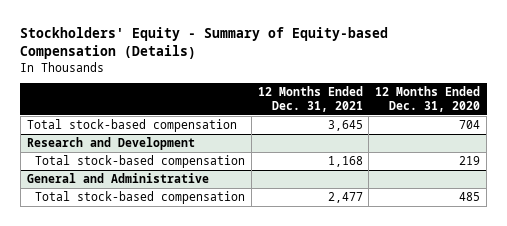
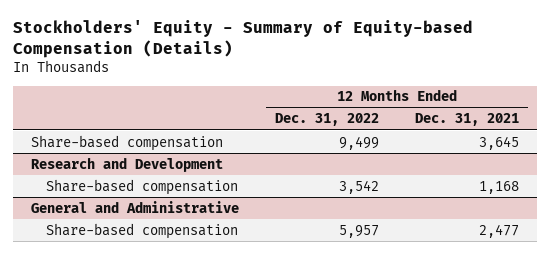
[375,86,481,112] 12 Months Ended Dec. 31, 2020 -> none
none -> [274,113,379,127] Dec. 31, 2022
[26,119,237,133] Total stock-based compensation -> [30,134,223,151] Share-based compensation
[34,155,245,169] Total stock-based compensation -> [45,178,238,195] Share-based compensation
[34,191,245,205] Total stock-based compensation -> [45,222,238,239] Share-based compensation

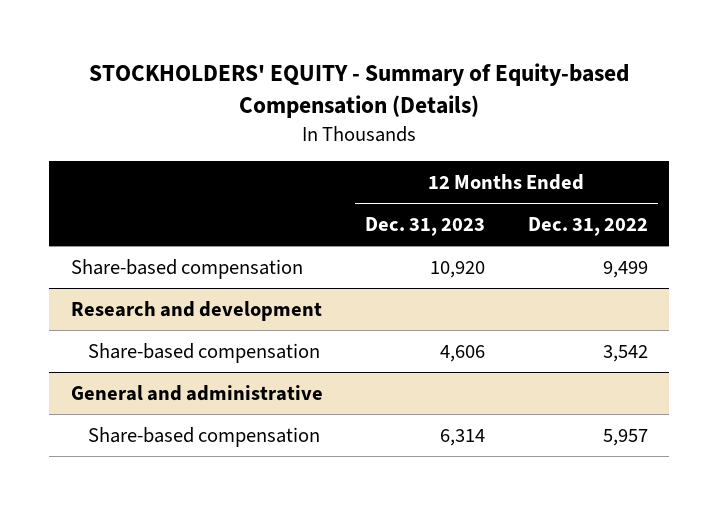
[12,20,473,59] Stockholders' Equity - Summary of Equity-based Compensation (Details) -> [89,63,630,119] STOCKHOLDERS' EQUITY - Summary of Equity-based Compensation (Details)
[415,113,520,127] Dec. 31, 2021 -> none
none -> [365,217,486,237] Dec. 31, 2023
[30,156,223,172] Research and Development -> [70,300,322,321] Research and development
[30,200,239,213] General and Administrative -> [70,384,323,401] General and administrative

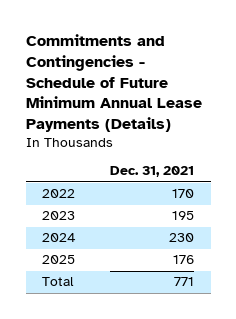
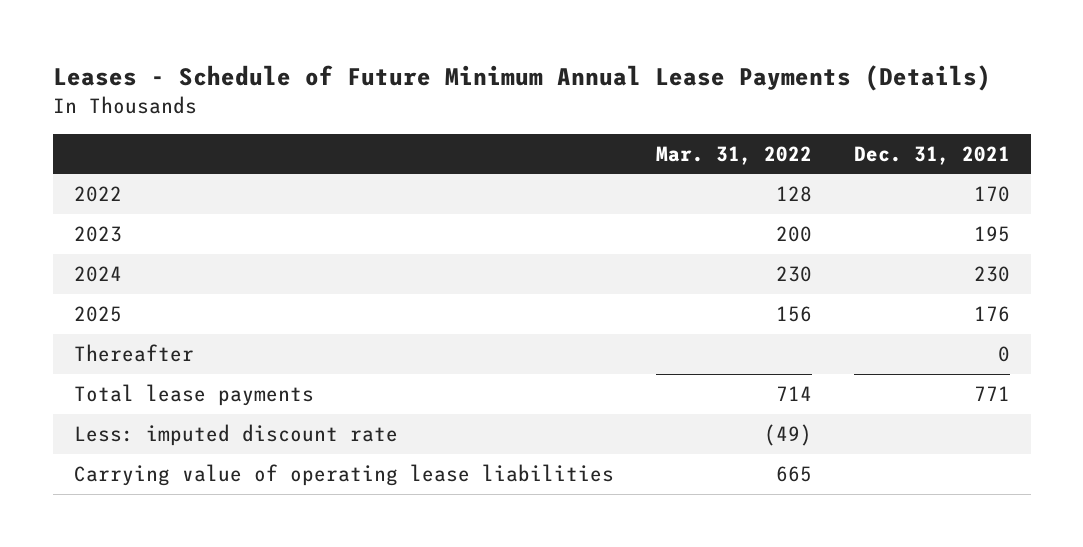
[25,34,202,132] Commitments and Contingencies - Schedule of Future Minimum Annual Lease Payments (Details) -> [52,64,991,91] Leases - Schedule of Future Minimum Annual Lease Payments (Details)
none -> [655,145,812,165] Mar. 31, 2022
none -> [73,344,194,363] Thereafter
[42,277,75,287] Total -> [73,384,314,407] Total lease payments
none -> [73,424,398,447] Less: imputed discount rate
none -> [73,464,614,487] Carrying value of operating lease liabilities

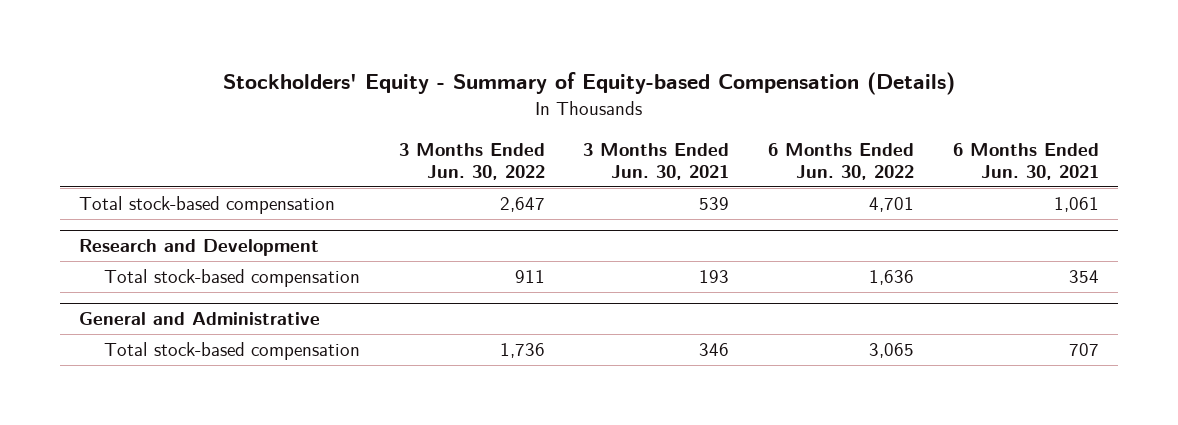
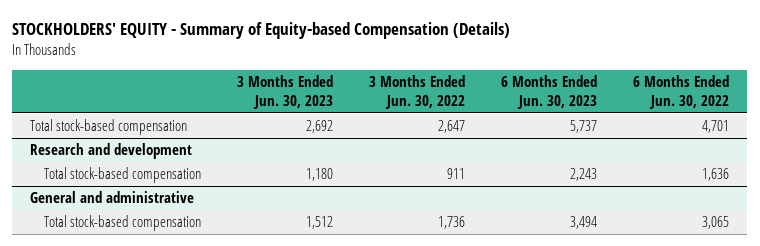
[223,72,956,96] Stockholders' Equity - Summary of Equity-based Compensation (Details) -> [12,22,511,40] STOCKHOLDERS' EQUITY - Summary of Equity-based Compensation (Details)
[583,142,730,181] 3 Months Ended Jun. 30, 2021 -> none
[953,142,1100,181] 6 Months Ended Jun. 30, 2021 -> none
none -> [237,75,334,110] 3 Months Ended Jun. 30, 2023
none -> [501,75,598,110] 6 Months Ended Jun. 30, 2023
[79,239,320,257] Research and Development -> [30,143,193,160] Research and development
[79,312,321,326] General and Administrative -> [30,191,195,204] General and administrative

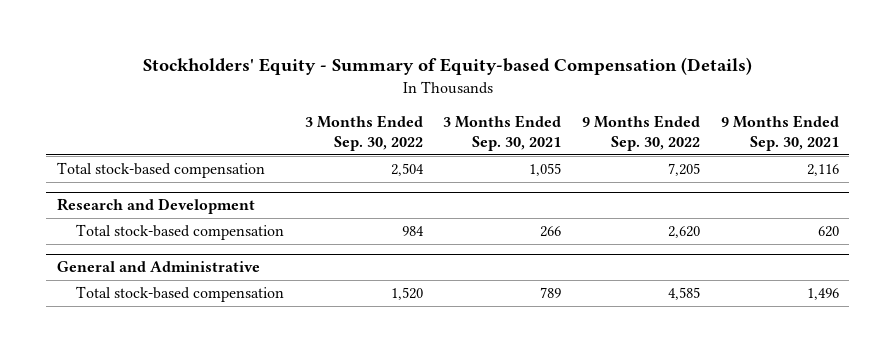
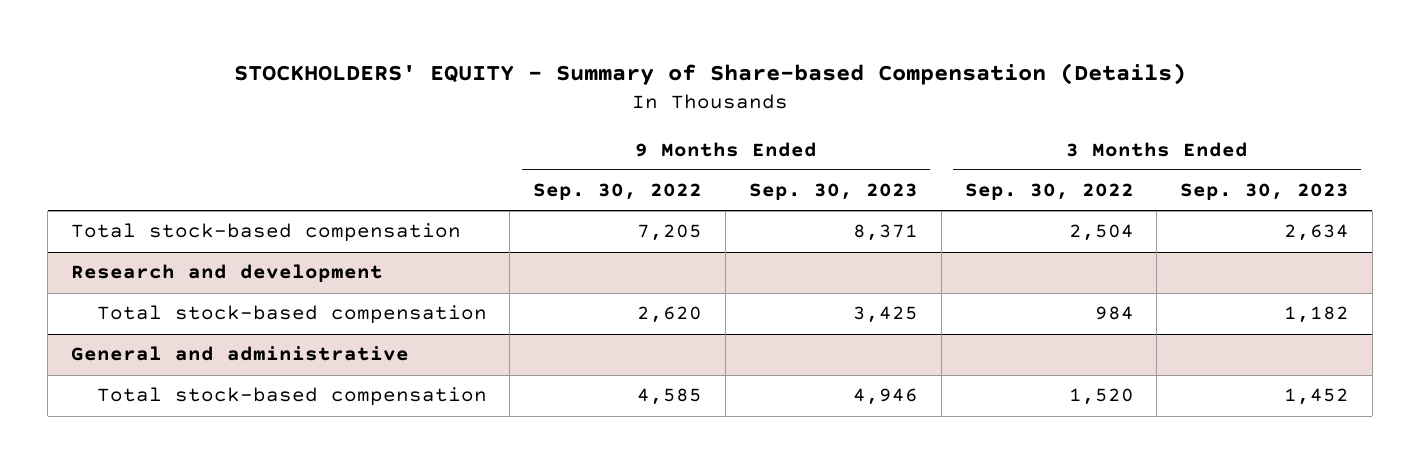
[142,57,752,76] Stockholders' Equity - Summary of Equity-based Compensation (Details) -> [234,63,1187,86] STOCKHOLDERS' EQUITY - Summary of Share-based Compensation (Details)
[443,114,562,152] 3 Months Ended Sep. 30, 2021 -> none
[720,114,839,152] 9 Months Ended Sep. 30, 2021 -> none
none -> [748,183,918,201] Sep. 30, 2023
none -> [1180,183,1350,201] Sep. 30, 2023
[56,198,255,215] Research and Development -> [71,264,384,283] Research and development
[56,261,260,273] General and Administrative -> [71,346,410,362] General and administrative

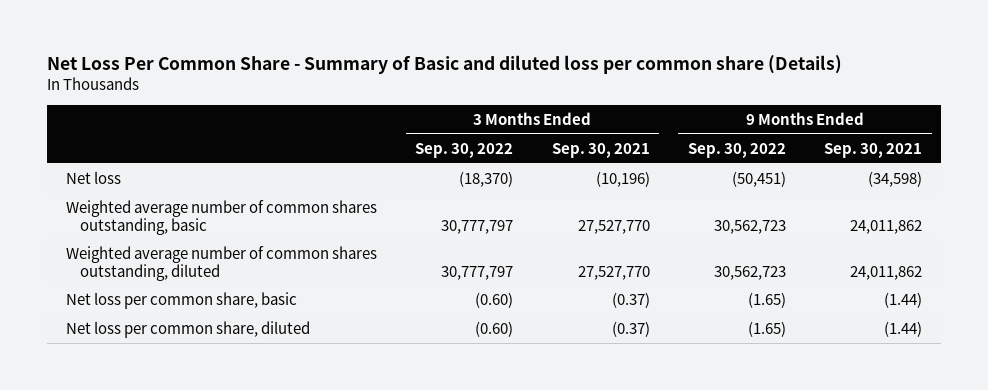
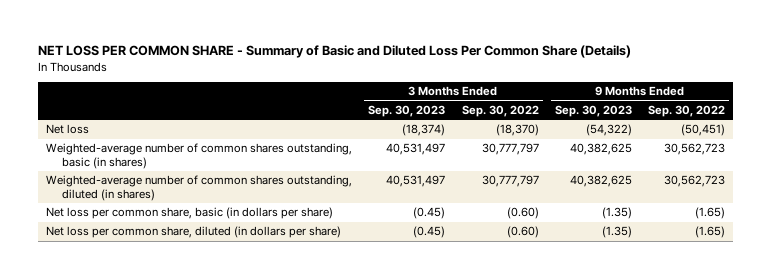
[46,55,842,75] Net Loss Per Common Share - Summary of Basic and diluted loss per common share (Details) -> [37,45,631,59] NET LOSS PER COMMON SHARE - Summary of Basic and Diluted Loss Per Common Share (Details)
[551,142,650,158] Sep. 30, 2021 -> none
[824,142,923,158] Sep. 30, 2021 -> none
none -> [368,104,446,117] Sep. 30, 2023
none -> [554,104,632,117] Sep. 30, 2023
[65,199,377,235] Weighted average number of common shares outstanding, basic -> [45,143,352,169] Weighted-average number of common shares outstanding, basic (in shares)
[65,245,377,281] Weighted average number of common shares outstanding, diluted -> [45,175,352,201] Weighted-average number of common shares outstanding, diluted (in shares)
[65,291,297,309] Net loss per common share, basic -> [45,207,333,220] Net loss per common share, basic (in dollars per share)
[65,320,310,338] Net loss per common share, diluted -> [45,226,341,239] Net loss per common share, diluted (in dollars per share)

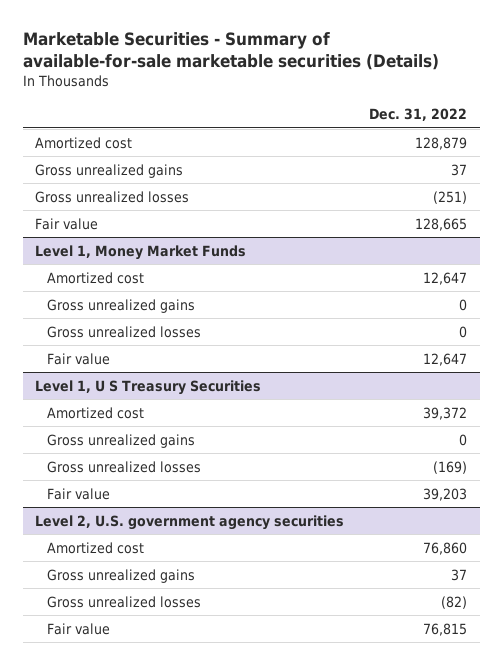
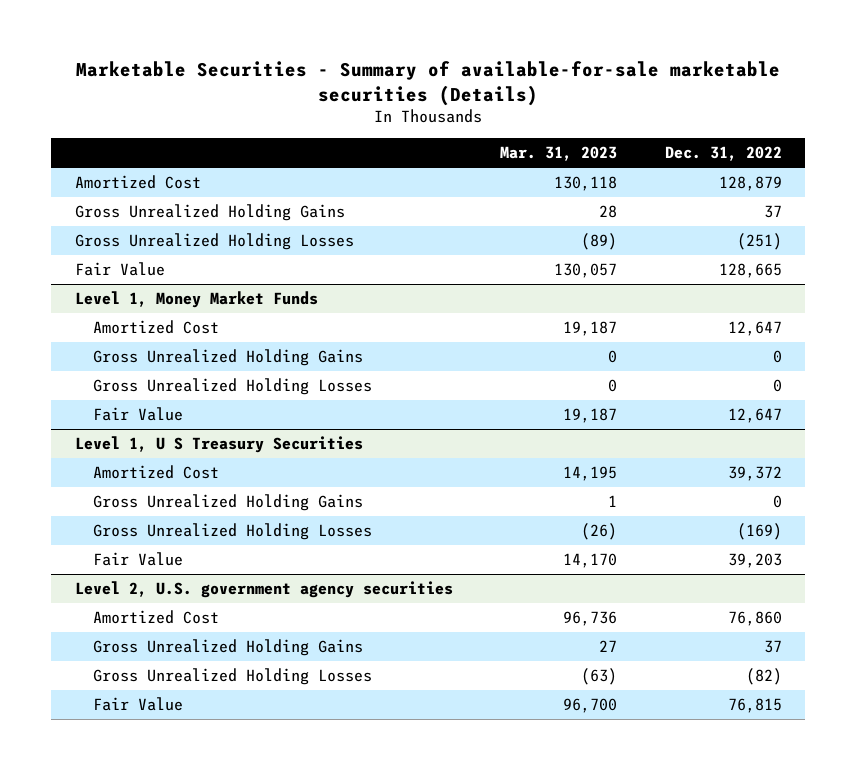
none -> [500,146,618,162] Mar. 31, 2023
[35,136,133,149] Amortized cost -> [74,174,201,189] Amortized Cost
[35,163,184,178] Gross unrealized gains -> [74,203,345,221] Gross Unrealized Holding Gains
[35,190,190,203] Gross unrealized losses -> [74,232,354,250] Gross Unrealized Holding Losses
[35,217,99,230] Fair value -> [74,261,165,276] Fair Value
[47,271,145,284] Amortized cost -> [92,319,219,334] Amortized Cost
[47,298,196,313] Gross unrealized gains -> [92,348,363,366] Gross Unrealized Holding Gains
[47,325,202,338] Gross unrealized losses -> [92,377,372,395] Gross Unrealized Holding Losses
[47,352,111,365] Fair value -> [92,406,183,421] Fair Value
[47,406,145,419] Amortized cost -> [92,464,219,479] Amortized Cost
[47,433,196,448] Gross unrealized gains -> [92,493,363,511] Gross Unrealized Holding Gains
[47,460,202,473] Gross unrealized losses -> [92,522,372,540] Gross Unrealized Holding Losses
[47,487,111,500] Fair value -> [92,551,183,566] Fair Value
[47,541,145,554] Amortized cost -> [92,609,219,624] Amortized Cost
[47,568,196,583] Gross unrealized gains -> [92,638,363,656] Gross Unrealized Holding Gains
[47,595,202,608] Gross unrealized losses -> [92,667,372,685] Gross Unrealized Holding Losses
[47,622,111,635] Fair value -> [92,696,183,711] Fair Value

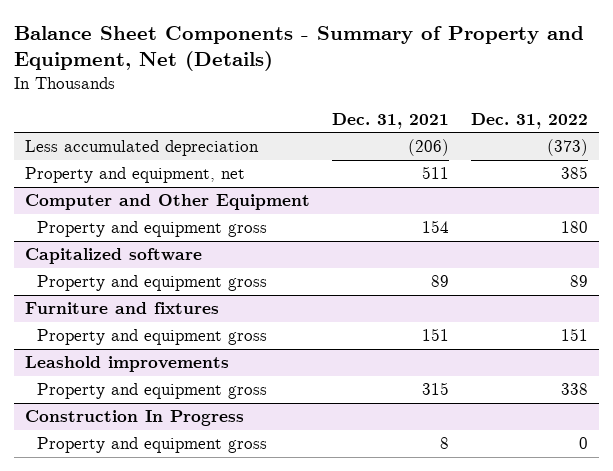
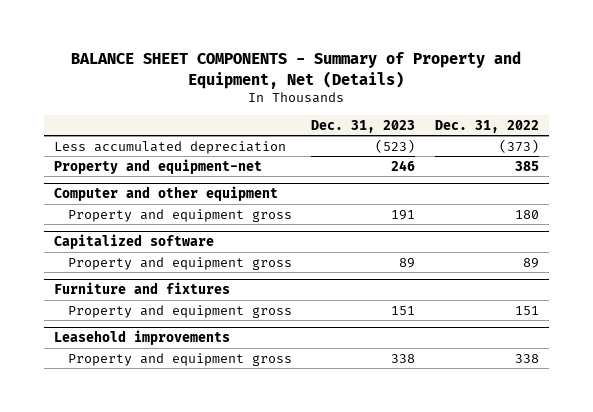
[13,25,584,72] Balance Sheet Components - Summary of Property and Equipment, Net (Details) -> [71,51,522,89] BALANCE SHEET COMPONENTS - Summary of Property and Equipment, Net (Details)
[331,112,449,129] Dec. 31, 2021 -> none
none -> [311,119,416,133] Dec. 31, 2023
[24,167,245,184] Property and equipment, net -> [53,158,262,174] Property and equipment-net
[24,194,310,211] Computer and Other Equipment -> [53,186,278,202] Computer and other equipment
[24,356,229,373] Leashold improvements -> [53,330,230,346] Leasehold improvements
[24,410,244,427] Construction In Progress -> none
[37,437,268,454] Property and equipment gross -> none

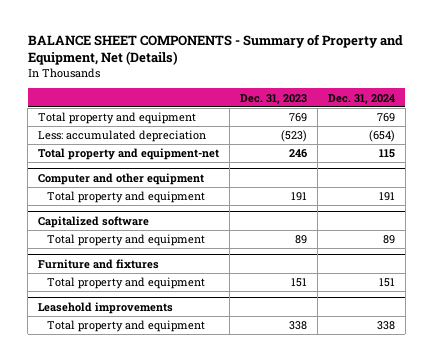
[434,119,539,133] Dec. 31, 2022 -> none
none -> [328,93,396,104] Dec. 31, 2024
none -> [38,112,197,125] Total property and equipment
[53,140,286,154] Less accumulated depreciation -> [38,130,207,143] Less: accumulated depreciation
[53,158,262,174] Property and equipment-net -> [38,148,220,161] Total property and equipment-net
[67,208,292,222] Property and equipment gross -> [47,191,206,204] Total property and equipment
[67,256,292,270] Property and equipment gross -> [47,234,206,247] Total property and equipment
[67,304,292,318] Property and equipment gross -> [47,277,206,290] Total property and equipment
[67,352,292,366] Property and equipment gross -> [47,320,206,333] Total property and equipment

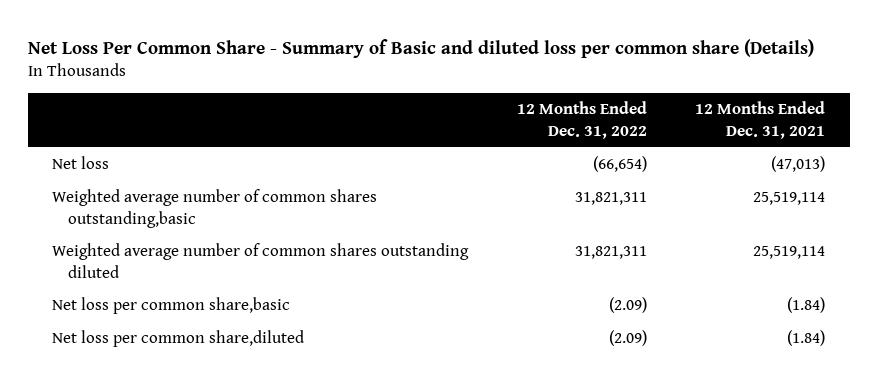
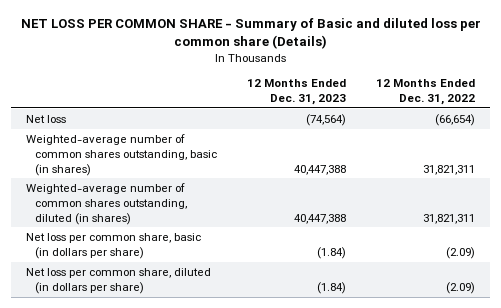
[28,38,815,58] Net Loss Per Common Share - Summary of Basic and diluted loss per common share (Details) -> [20,18,481,50] NET LOSS PER COMMON SHARE - Summary of Basic and diluted loss per common share (Details)
[695,101,826,139] 12 Months Ended Dec. 31, 2021 -> none
none -> [246,79,346,105] 12 Months Ended Dec. 31, 2023
[52,189,378,228] Weighted average number of common shares outstanding,basic -> [25,133,217,176] Weighted-average number of common shares outstanding, basic (in shares)
[52,243,470,278] Weighted average number of common shares outstanding diluted -> [25,182,187,225] Weighted-average number of common shares outstanding, diluted (in shares)
[52,297,291,315] Net loss per common share,basic -> [25,232,201,259] Net loss per common share, basic (in dollars per share)
[52,330,305,348] Net loss per common share,diluted -> [25,267,211,294] Net loss per common share, diluted (in dollars per share)

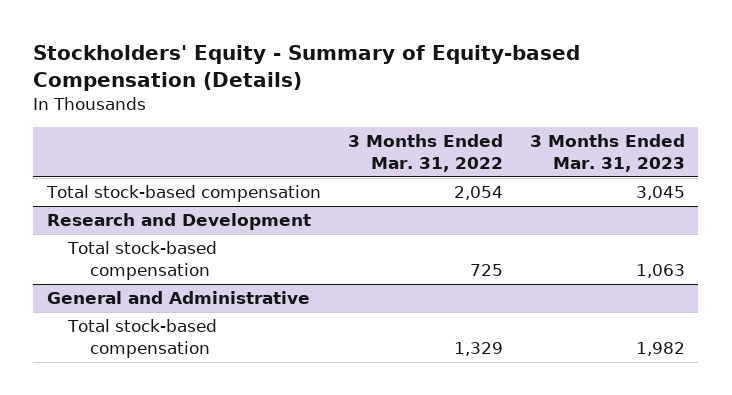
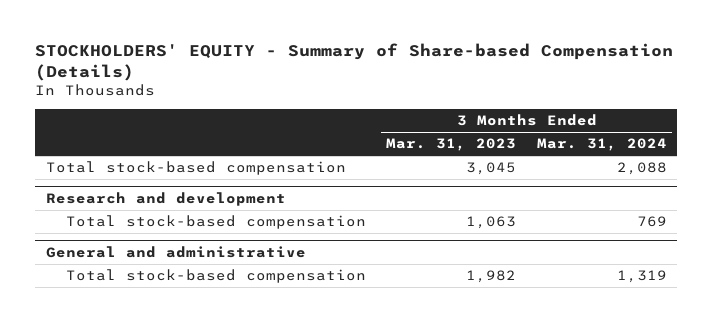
[33,44,581,91] Stockholders' Equity - Summary of Equity-based Compensation (Details) -> [35,43,674,82] STOCKHOLDERS' EQUITY - Summary of Share-based Compensation (Details)
[347,134,503,173] 3 Months Ended Mar. 31, 2022 -> none
none -> [536,138,667,152] Mar. 31, 2024
[46,213,311,231] Research and Development -> [45,192,286,207] Research and development
[46,291,310,305] General and Administrative -> [45,246,306,259] General and administrative

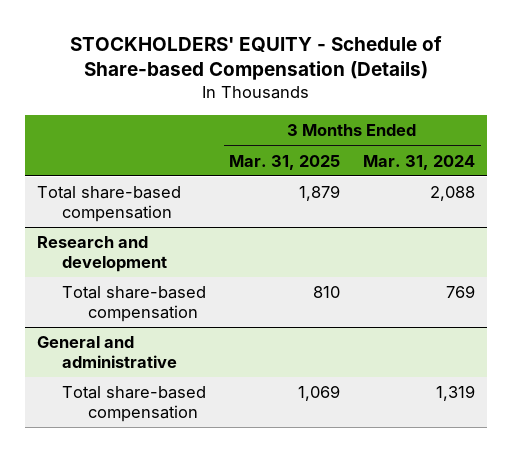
[35,43,674,82] STOCKHOLDERS' EQUITY - Summary of Share-based Compensation (Details) -> [69,35,442,81] STOCKHOLDERS' EQUITY - Schedule of Share-based Compensation (Details)
[386,138,517,152] Mar. 31, 2023 -> none
none -> [229,154,341,170] Mar. 31, 2025
[45,161,346,176] Total stock-based compensation -> [36,186,181,222] Total share-based compensation
[66,215,367,230] Total stock-based compensation -> [62,286,207,322] Total share-based compensation
[66,269,367,284] Total stock-based compensation -> [62,386,207,422] Total share-based compensation

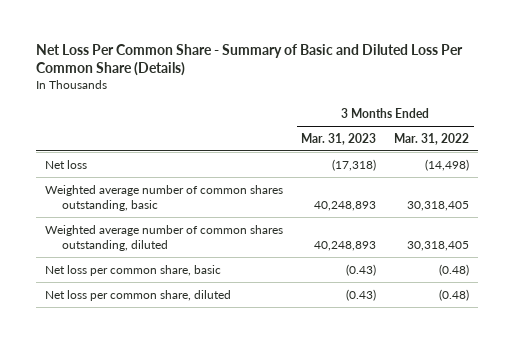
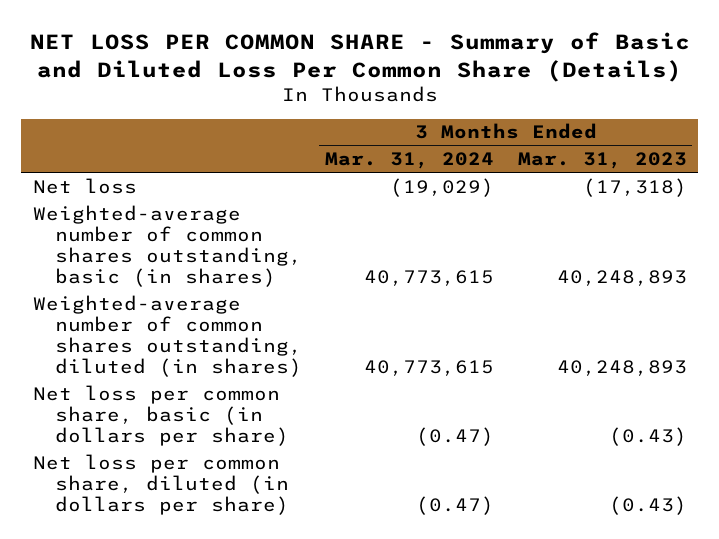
[35,43,463,77] Net Loss Per Common Share - Summary of Basic and Diluted Loss Per Common Share (Details) -> [29,31,690,82] NET LOSS PER COMMON SHARE - Summary of Basic and Diluted Loss Per Common Share (Details)
[394,132,470,145] Mar. 31, 2022 -> none
none -> [325,152,495,170] Mar. 31, 2024
[44,184,283,212] Weighted average number of common shares outstanding, basic -> [32,204,302,288] Weighted-average number of common shares outstanding, basic (in shares)
[44,224,283,252] Weighted average number of common shares outstanding, diluted -> [32,294,302,378] Weighted-average number of common shares outstanding, diluted (in shares)
[44,264,221,276] Net loss per common share, basic -> [32,384,289,447] Net loss per common share, basic (in dollars per share)
[44,289,231,301] Net loss per common share, diluted -> [32,453,289,516] Net loss per common share, diluted (in dollars per share)

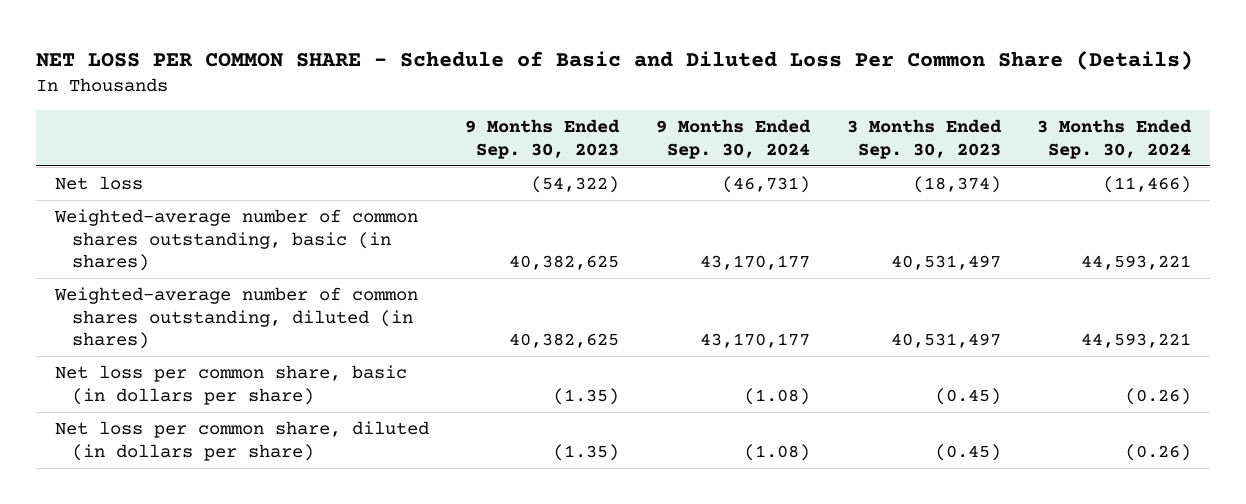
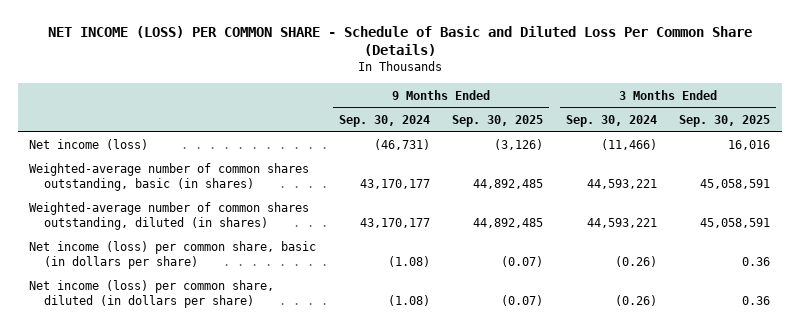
[36,49,1194,70] NET LOSS PER COMMON SHARE - Schedule of Basic and Diluted Loss Per Common Share (Details) -> [47,25,752,57] NET INCOME (LOSS) PER COMMON SHARE - Schedule of Basic and Diluted Loss Per Common Share (Details)
[465,119,621,159] 9 Months Ended Sep. 30, 2023 -> none
[846,119,1002,159] 3 Months Ended Sep. 30, 2023 -> none
none -> [452,115,544,128] Sep. 30, 2025
none -> [679,115,771,128] Sep. 30, 2025
[54,176,143,191] Net loss -> [29,139,149,151] Net income (loss)
[54,365,407,405] Net loss per common share, basic (in dollars per share) -> [29,241,317,270] Net income (loss) per common share, basic (in dollars per share)
[54,421,429,461] Net loss per common share, diluted (in dollars per share) -> [29,280,275,309] Net income (loss) per common share, diluted (in dollars per share)

